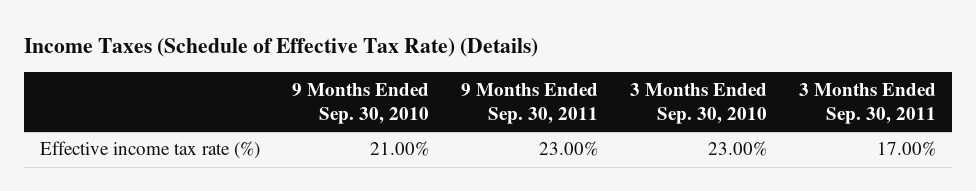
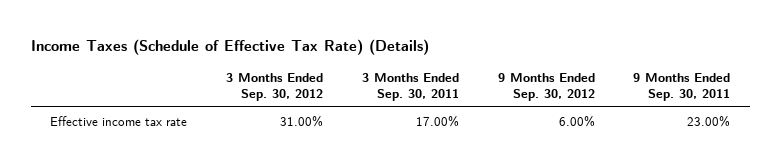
[292,82,430,125] 9 Months Ended Sep. 30, 2010 -> none
[630,82,768,125] 3 Months Ended Sep. 30, 2010 -> none
none -> [225,73,323,102] 3 Months Ended Sep. 30, 2012
none -> [497,73,595,102] 9 Months Ended Sep. 30, 2012
[40,141,261,160] Effective income tax rate (%) -> [50,115,188,126] Effective income tax rate

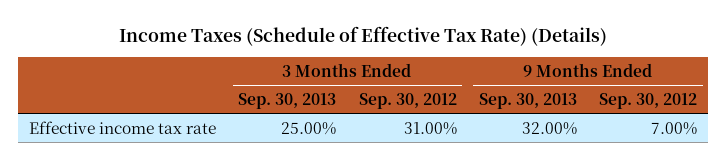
[361,73,459,102] 3 Months Ended Sep. 30, 2011 -> none
[633,73,731,102] 9 Months Ended Sep. 30, 2011 -> none
none -> [238,92,337,109] Sep. 30, 2013
none -> [478,92,577,109] Sep. 30, 2013
[558,114,595,127] 6.00% -> [651,121,698,135] 7.00%

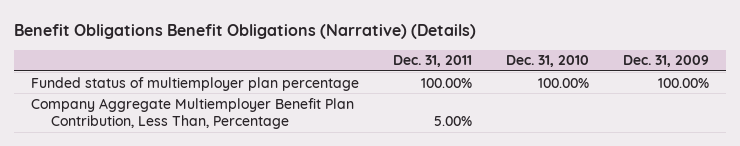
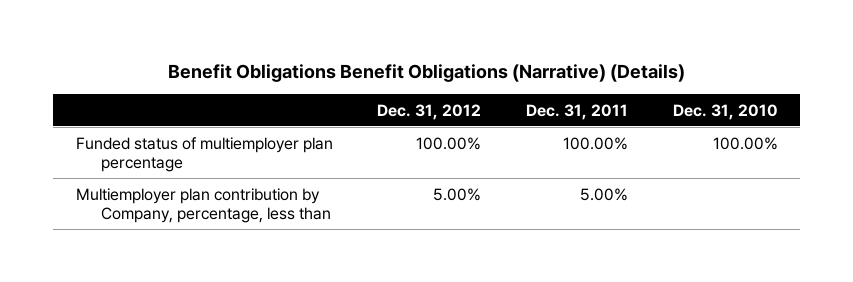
[623,55,710,68] Dec. 31, 2009 -> none
none -> [377,103,482,120] Dec. 31, 2012
[31,97,355,130] Company Aggregate Multiemployer Benefit Plan Contribution, Less Than, Percentage -> [75,187,332,223] Multiemployer plan contribution by Company, percentage, less than

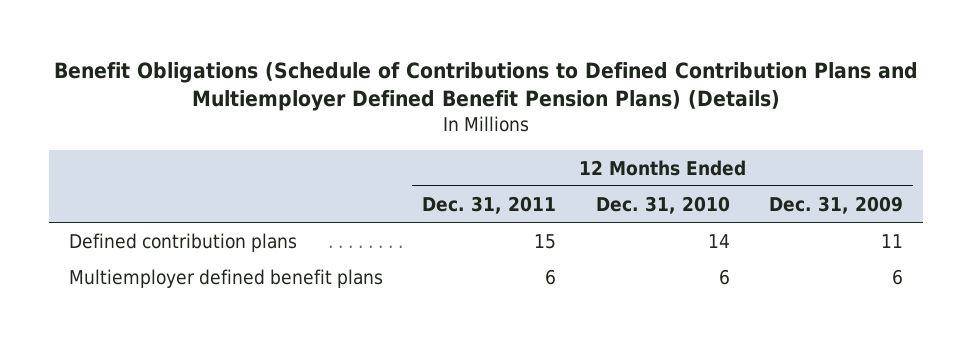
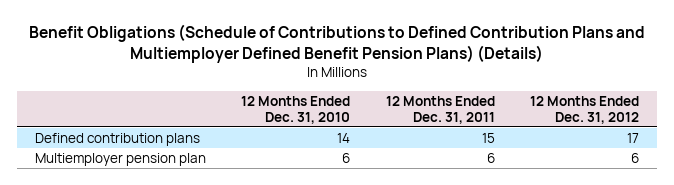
[769,195,904,214] Dec. 31, 2009 -> none
none -> [530,95,640,124] 12 Months Ended Dec. 31, 2012
[68,268,383,288] Multiemployer defined benefit plans -> [34,153,206,167] Multiemployer pension plan

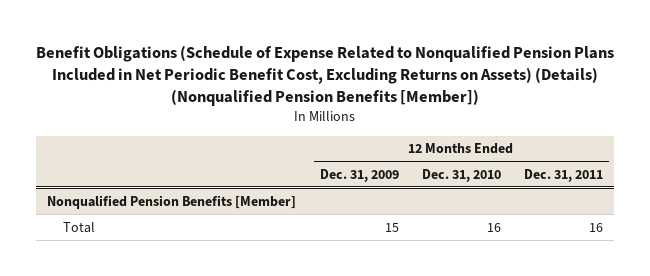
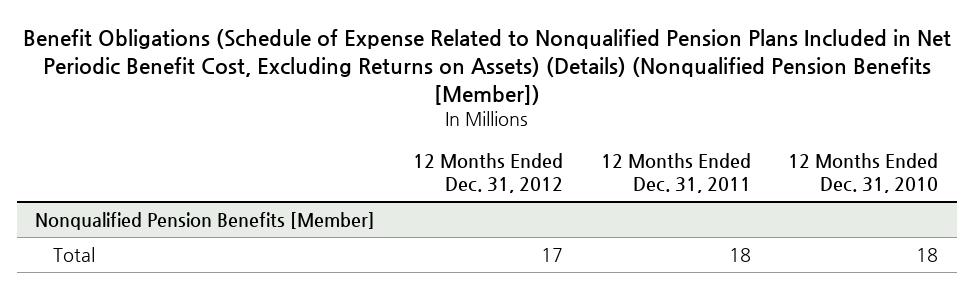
[319,168,399,182] Dec. 31, 2009 -> none
none -> [413,152,564,194] 12 Months Ended Dec. 31, 2012
[486,222,501,232] 16 -> [916,247,939,262] 18
[588,222,603,232] 16 -> [728,247,751,262] 18

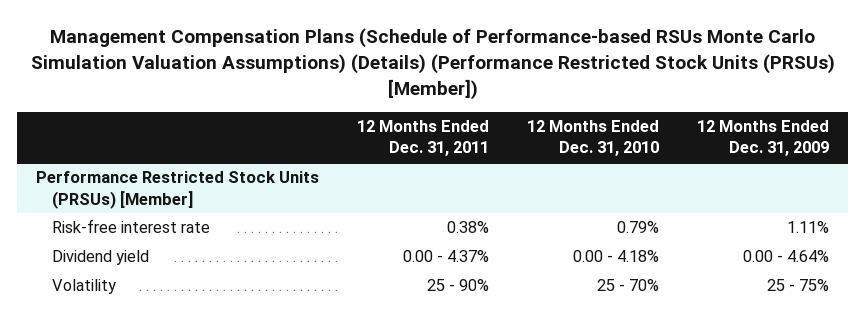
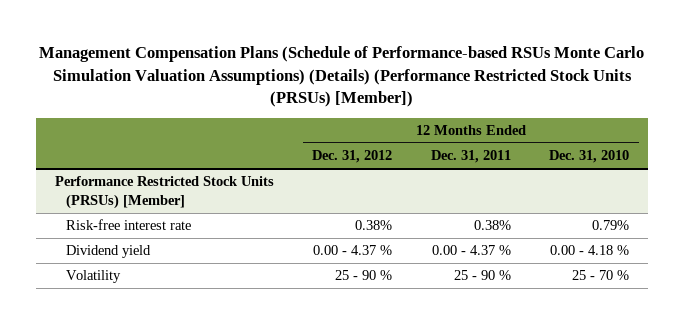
[696,120,829,157] 12 Months Ended Dec. 31, 2009 -> none
none -> [312,150,393,164] Dec. 31, 2012
[403,250,490,263] 0.00 - 4.37% -> [431,245,511,256] 0.00 - 4.37 %
[573,250,660,263] 0.00 - 4.18% -> [550,245,630,256] 0.00 - 4.18 %
[427,279,490,292] 25 - 90% -> [453,270,511,281] 25 - 90 %
[597,279,660,292] 25 - 70% -> [572,270,630,281] 25 - 70 %

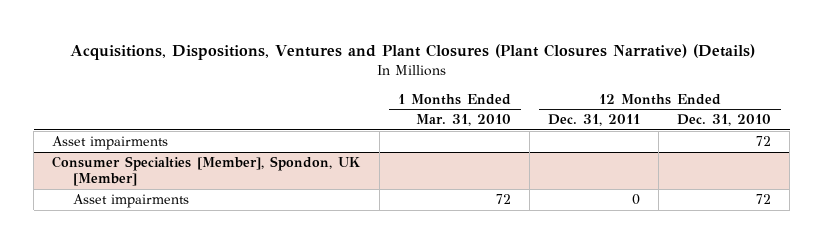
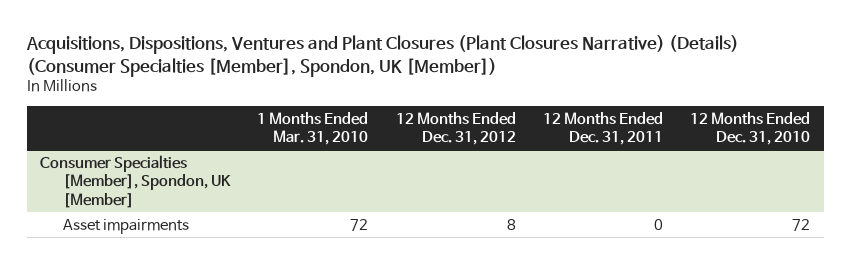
[69,43,755,60] Acquisitions, Dispositions, Ventures and Plant Closures (Plant Closures Narrative) (Details) -> [25,35,739,77] Acquisitions, Dispositions, Ventures and Plant Closures (Plant Closures Narrative) (Details) (Consumer Specialties [Member], Spondon, UK [Member])
none -> [395,111,516,145] 12 Months Ended Dec. 31, 2012
[52,136,169,151] Asset impairments -> none

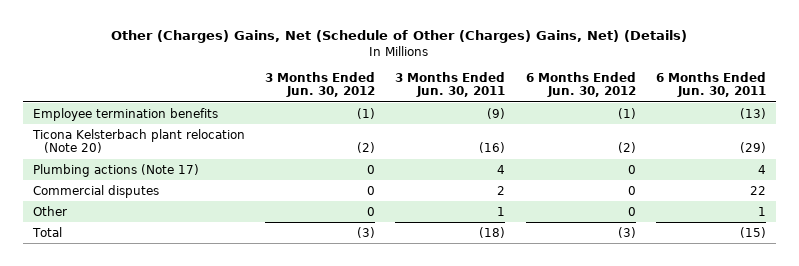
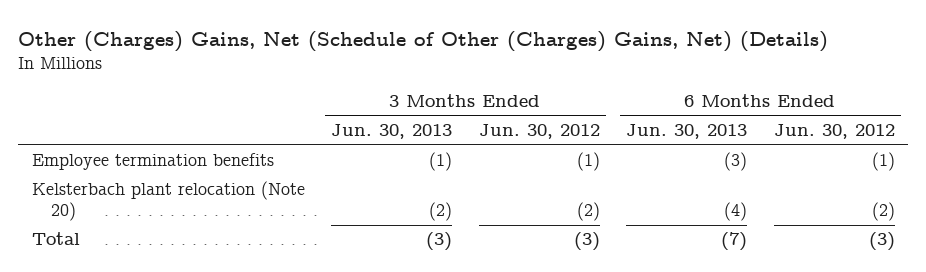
[395,71,506,98] 3 Months Ended Jun. 30, 2011 -> none
[655,71,766,98] 6 Months Ended Jun. 30, 2011 -> none
none -> [331,124,453,140] Jun. 30, 2013
none -> [626,124,748,140] Jun. 30, 2013
[32,163,199,177] Plumbing actions (Note 17) -> none
[32,184,159,198] Commercial disputes -> none
[32,205,67,216] Other -> none
[31,128,245,154] Ticona Kelsterbach plant relocation (Note 20) -> [31,181,305,222] Kelsterbach plant relocation (Note 20)

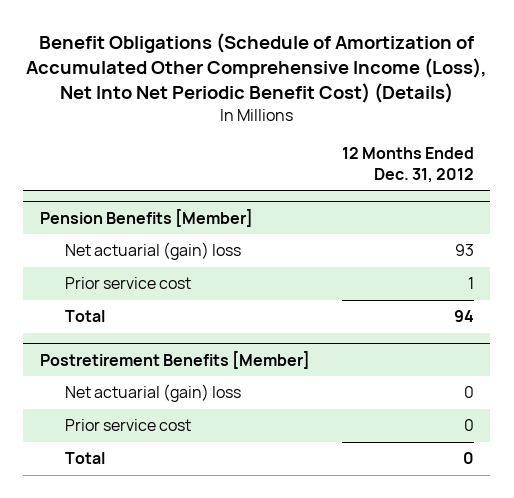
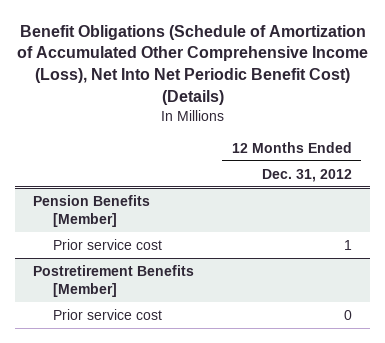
[64,242,241,261] Net actuarial (gain) loss -> none
[64,310,105,323] Total -> none
[64,384,241,403] Net actuarial (gain) loss -> none
[64,452,105,465] Total -> none

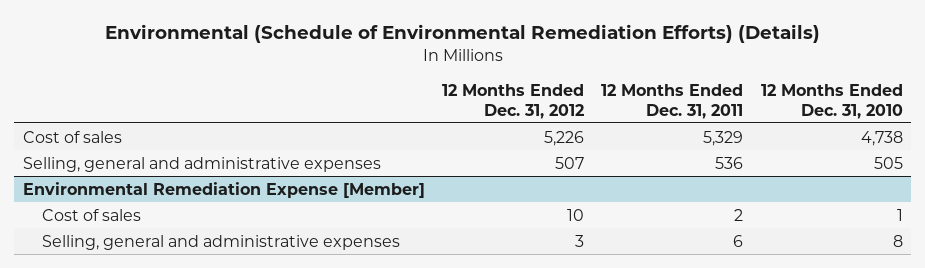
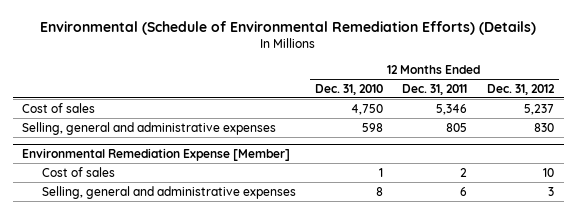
[544,130,585,146] 5,226 -> [523,103,554,115] 5,237
[703,130,744,146] 5,329 -> [436,103,468,115] 5,346
[860,130,903,146] 4,738 -> [350,103,383,115] 4,750
[555,156,585,169] 507 -> [533,122,554,132] 830
[715,156,744,169] 536 -> [446,122,468,132] 805
[873,156,903,169] 505 -> [361,122,383,132] 598

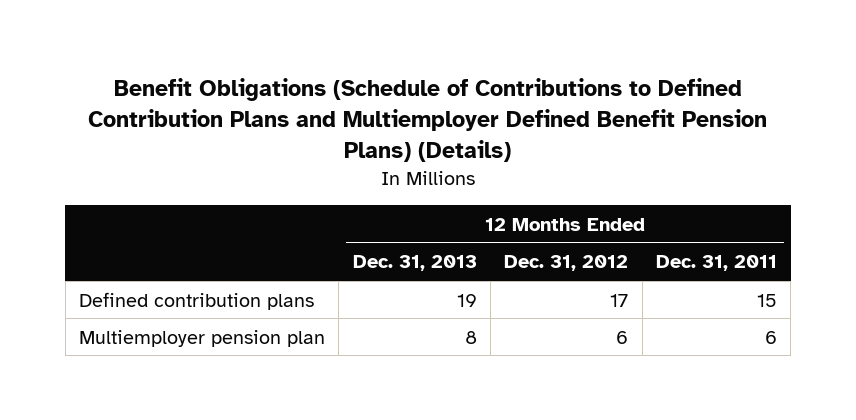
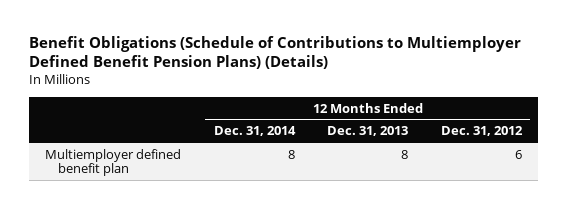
[88,78,768,163] Benefit Obligations (Schedule of Contributions to Defined Contribution Plans and Multiemployer Defined Benefit Pension Plans) (Details) -> [28,36,521,70] Benefit Obligations (Schedule of Contributions to Multiemployer Defined Benefit Pension Plans) (Details)
[655,255,777,272] Dec. 31, 2011 -> none
none -> [213,126,296,137] Dec. 31, 2014
[79,291,315,310] Defined contribution plans -> none
[79,329,326,347] Multiemployer pension plan -> [45,148,182,177] Multiemployer defined benefit plan

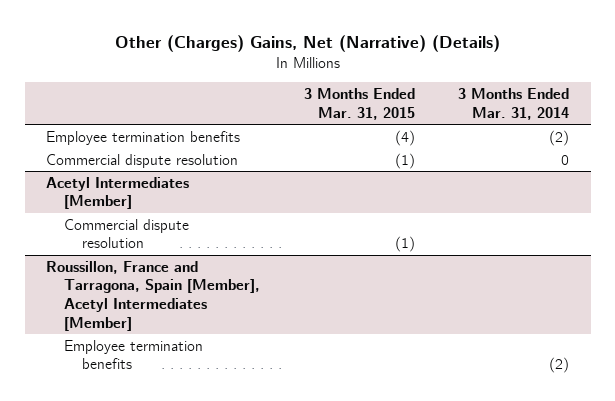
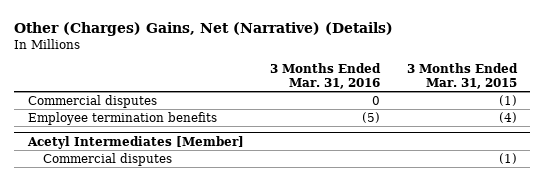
[457,87,569,120] 3 Months Ended Mar. 31, 2014 -> none
none -> [270,63,382,90] 3 Months Ended Mar. 31, 2016
none -> [27,94,157,108] Commercial disputes
[46,153,239,168] Commercial dispute resolution -> none
[46,260,261,331] Roussillon, France and Tarragona, Spain [Member], Acetyl Intermediates [Member] -> none
[64,339,204,370] Employee termination benefits -> none
[64,218,190,249] Commercial dispute resolution -> [43,152,173,166] Commercial disputes

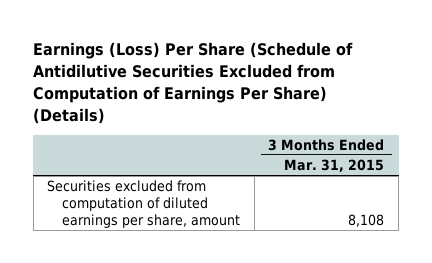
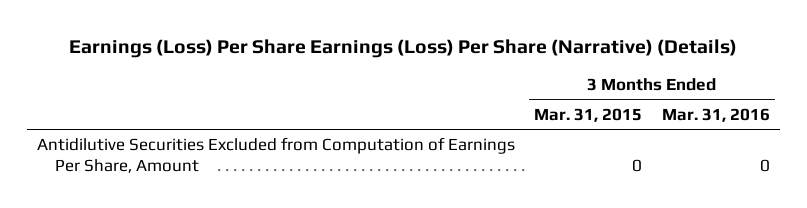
[33,42,354,124] Earnings (Loss) Per Share (Schedule of Antidilutive Securities Excluded from Computation of Earnings Per Share) (Details) -> [69,39,738,59] Earnings (Loss) Per Share Earnings (Loss) Per Share (Narrative) (Details)
none -> [661,107,770,122] Mar. 31, 2016
[47,180,240,229] Securities excluded from computation of diluted earnings per share, amount -> [36,137,515,174] Antidilutive Securities Excluded from Computation of Earnings Per Share, Amount
[348,214,385,228] 8,108 -> [632,159,643,173] 0

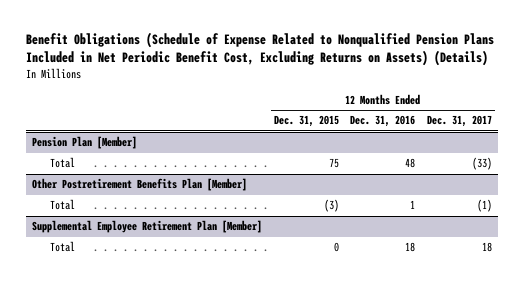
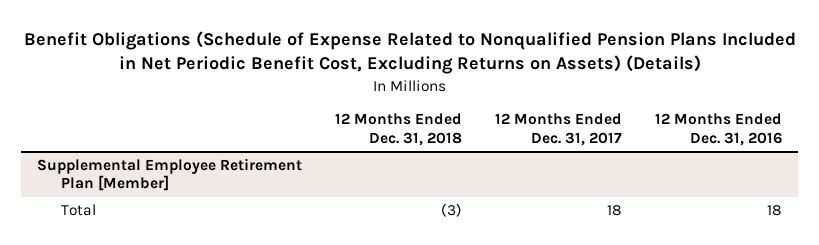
[273,115,339,128] Dec. 31, 2015 -> none
none -> [335,113,463,146] 12 Months Ended Dec. 31, 2018
[32,136,138,150] Pension Plan [Member] -> none
[49,157,75,169] Total -> none
[32,178,248,192] Other Postretirement Benefits Plan [Member] -> none
[49,199,75,211] Total -> none

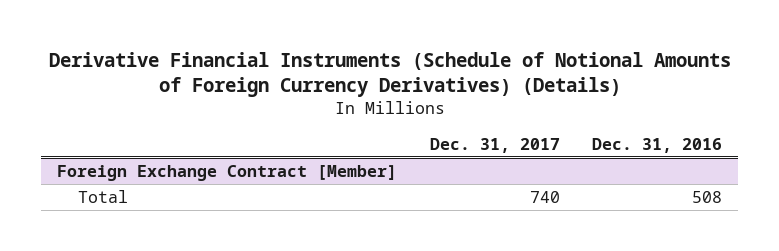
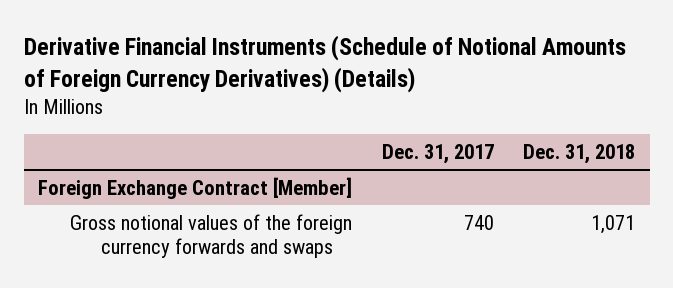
[591,137,722,153] Dec. 31, 2016 -> none
none -> [522,143,635,164] Dec. 31, 2018
[77,189,128,203] Total -> [69,213,352,258] Gross notional values of the foreign currency forwards and swaps

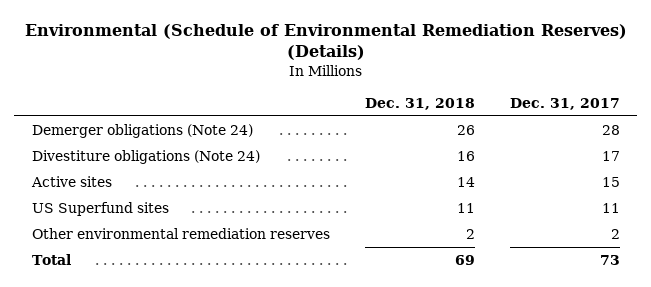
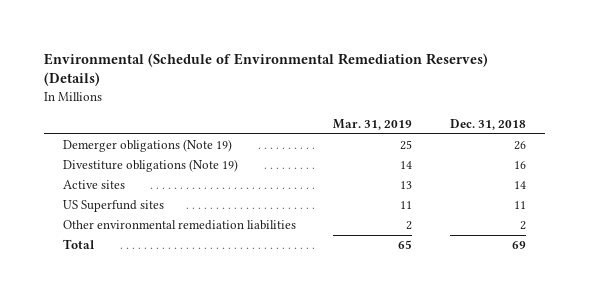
[509,97,620,110] Dec. 31, 2017 -> none
none -> [333,118,413,130] Mar. 31, 2019
[31,124,253,139] Demerger obligations (Note 24) -> [62,139,232,153] Demerger obligations (Note 19)
[31,150,260,165] Divestiture obligations (Note 24) -> [62,159,238,173] Divestiture obligations (Note 19)
[31,228,330,240] Other environmental remediation reserves -> [62,220,296,231] Other environmental remediation liabilities

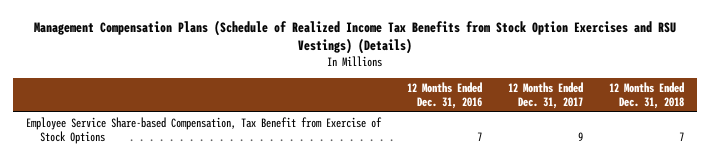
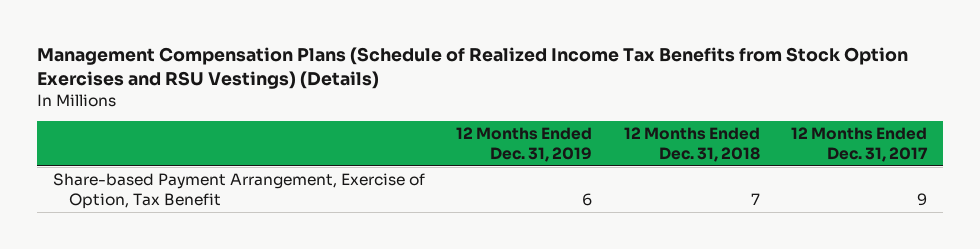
[407,81,483,110] 12 Months Ended Dec. 31, 2016 -> none
none -> [456,127,593,162] 12 Months Ended Dec. 31, 2019
[26,116,383,145] Employee Service Share-based Compensation, Tax Benefit from Exercise of Stock Options -> [53,173,426,209] Share-based Payment Arrangement, Exercise of Option, Tax Benefit

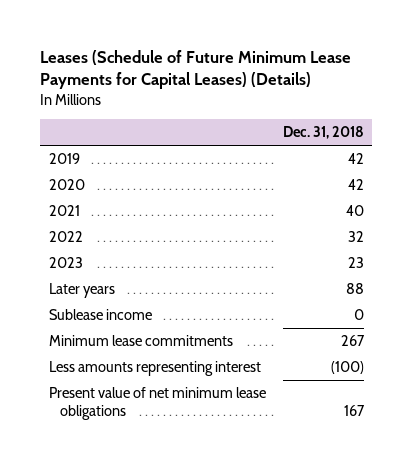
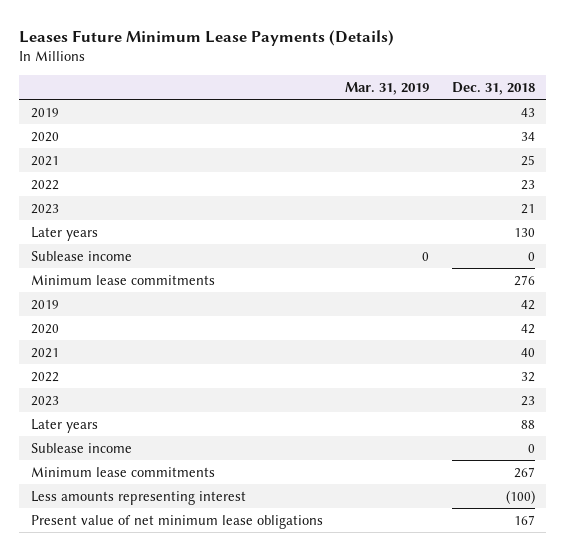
[40,49,352,90] Leases (Schedule of Future Minimum Lease Payments for Capital Leases) (Details) -> [19,29,395,46] Leases Future Minimum Lease Payments (Details)
none -> [345,82,430,96] Mar. 31, 2019
none -> [30,107,59,118] 2019
none -> [30,131,59,142] 2020
none -> [30,155,59,166] 2021
none -> [30,179,59,190] 2022
none -> [30,203,59,214] 2023
none -> [30,226,98,241] Later years
none -> [30,250,132,261] Sublease income
none -> [30,274,215,285] Minimum lease commitments

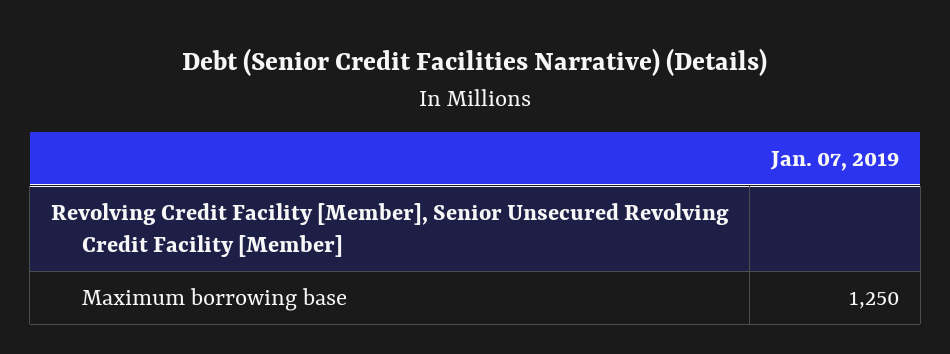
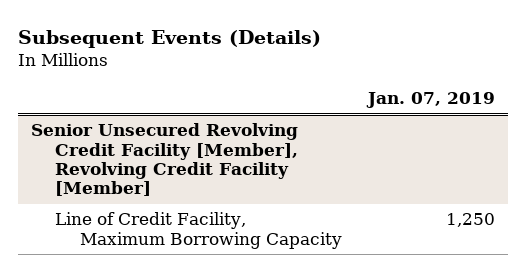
[181,48,767,77] Debt (Senior Credit Facilities Narrative) (Details) -> [18,29,322,48] Subsequent Events (Details)
[50,202,729,257] Revolving Credit Facility [Member], Senior Unsecured Revolving Credit Facility [Member] -> [30,123,299,197] Senior Unsecured Revolving Credit Facility [Member], Revolving Credit Facility [Member]
[81,287,347,311] Maximum borrowing base -> [55,212,342,249] Line of Credit Facility, Maximum Borrowing Capacity

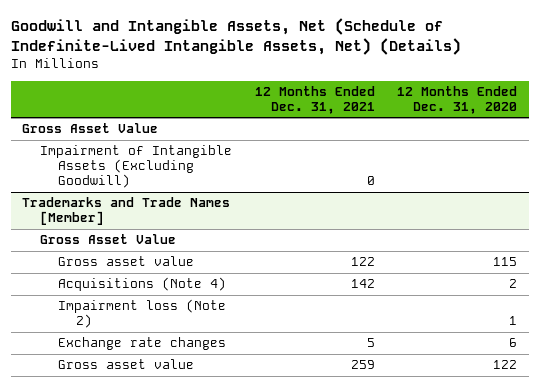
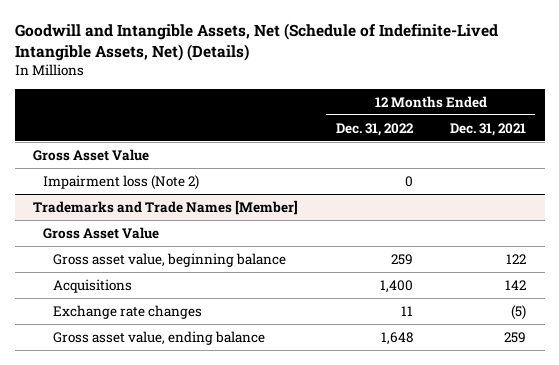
[397,85,518,114] 12 Months Ended Dec. 31, 2020 -> none
none -> [335,122,414,136] Dec. 31, 2022
[39,145,232,189] Impairment of Intangible Assets (Excluding Goodwill) -> none
none -> [43,174,200,190] Impairment loss (Note 2)
[57,299,226,329] Impairment loss (Note 2) -> none
[57,256,194,267] Gross asset value -> [53,252,287,267] Gross asset value, beginning balance
[57,277,226,292] Acquisitions (Note 4) -> [53,278,133,293] Acquisitions
[366,338,375,348] 5 -> [511,304,527,320] (5)
[57,359,194,370] Gross asset value -> [53,330,266,345] Gross asset value, ending balance

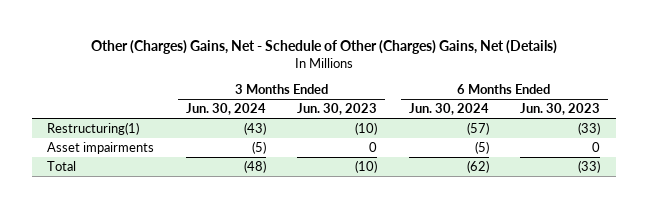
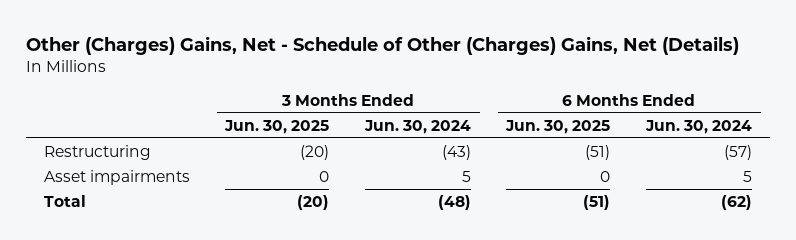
[297,103,378,116] Jun. 30, 2023 -> none
[519,103,600,116] Jun. 30, 2023 -> none
none -> [224,119,330,134] Jun. 30, 2025
none -> [505,119,611,134] Jun. 30, 2025
[47,122,140,136] Restructuring(1) -> [43,145,151,161] Restructuring
[251,141,266,155] (5) -> [461,171,471,183] 5
[474,141,489,155] (5) -> [742,171,752,183] 5

